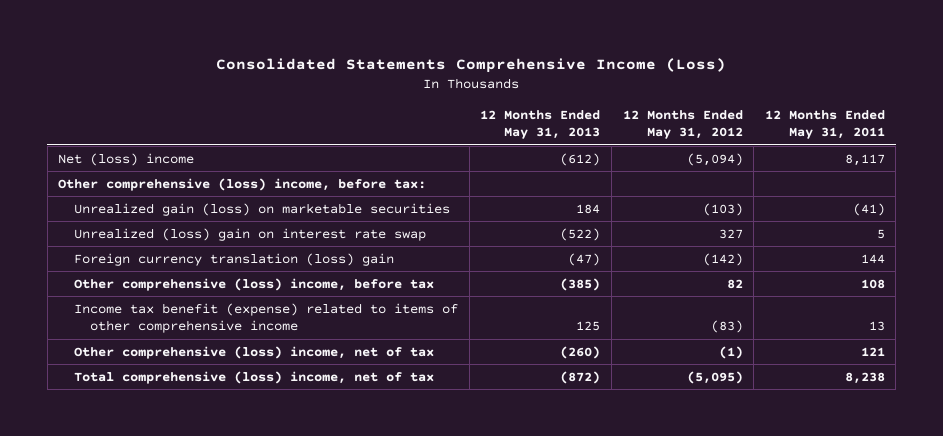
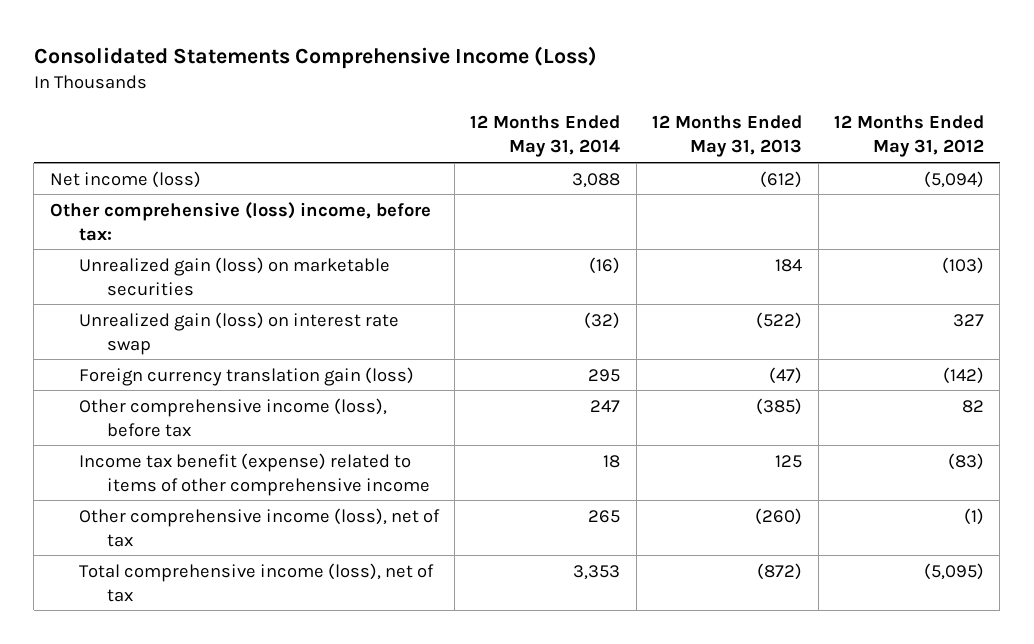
[764,110,885,140] 12 Months Ended May 31, 2011 -> none
none -> [470,115,621,158] 12 Months Ended May 31, 2014
[58,152,195,166] Net (loss) income -> [49,170,201,188] Net income (loss)
[74,227,427,241] Unrealized (loss) gain on interest rate swap -> [78,311,399,355] Unrealized gain (loss) on interest rate swap
[74,252,395,266] Foreign currency translation (loss) gain -> [78,366,414,386] Foreign currency translation gain (loss)
[74,277,435,291] Other comprehensive (loss) income, before tax -> [78,397,387,437] Other comprehensive income (loss), before tax
[74,345,435,359] Other comprehensive (loss) income, net of tax -> [78,507,440,547] Other comprehensive income (loss), net of tax
[74,370,435,384] Total comprehensive (loss) income, net of tax -> [78,562,434,602] Total comprehensive income (loss), net of tax

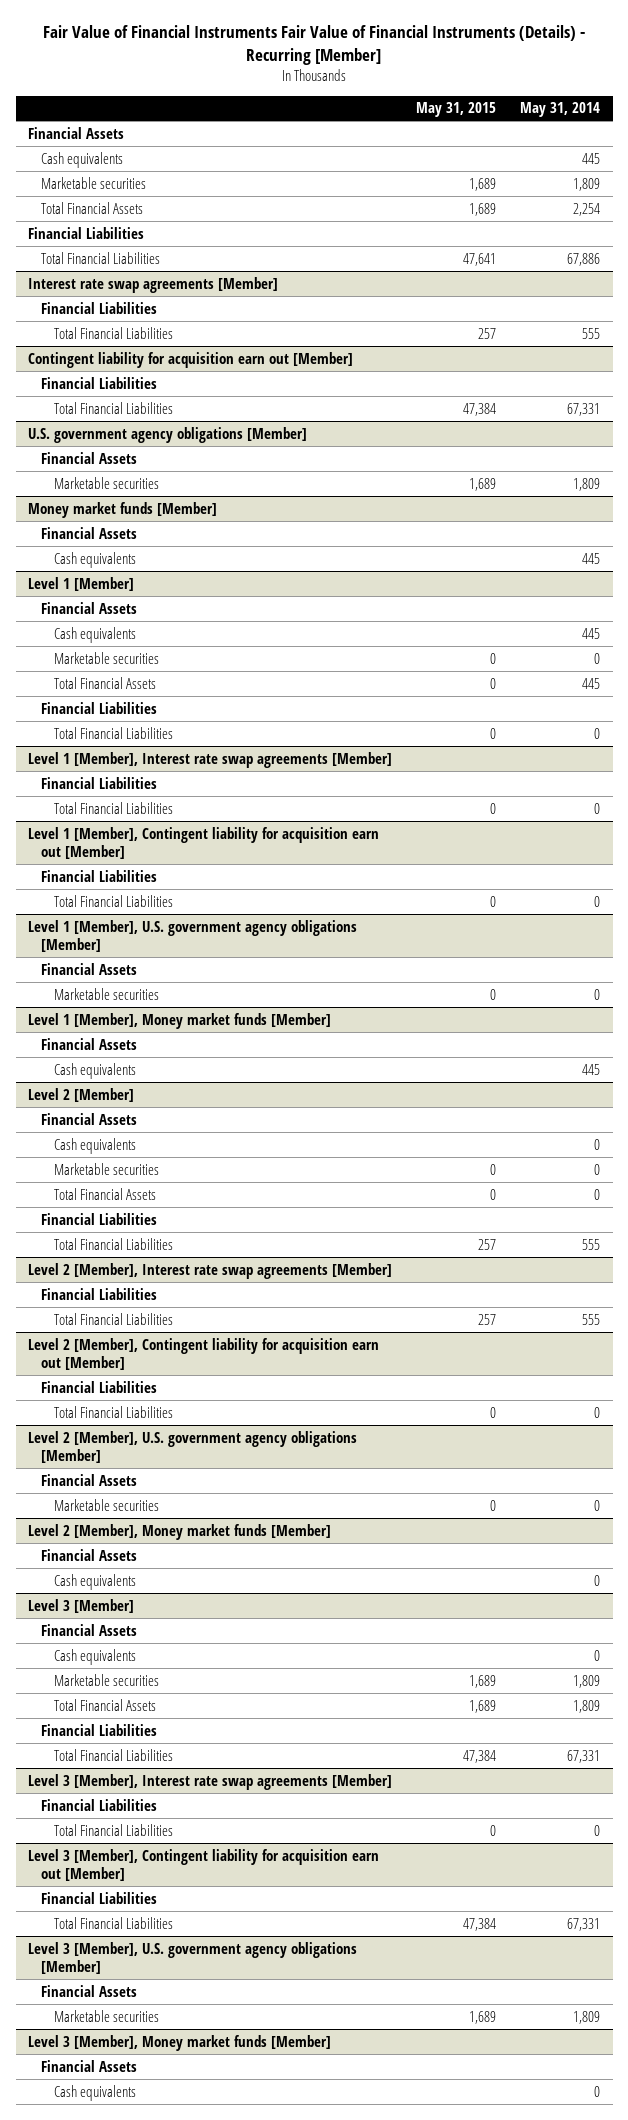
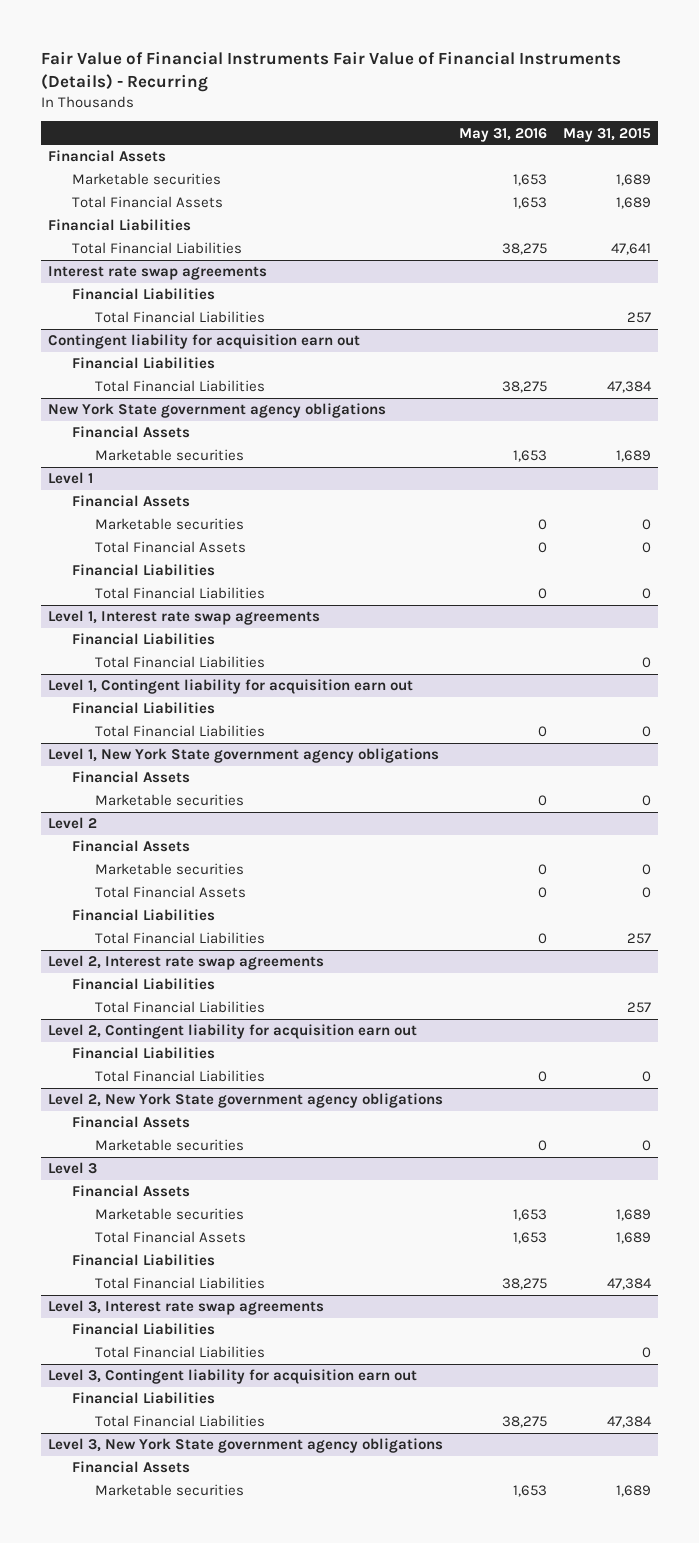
[43,25,586,66] Fair Value of Financial Instruments Fair Value of Financial Instruments (Details) - Recurring [Member] -> [40,50,621,92] Fair Value of Financial Instruments Fair Value of Financial Instruments (Details) - Recurring
[520,102,601,118] May 31, 2014 -> none
none -> [459,127,548,142] May 31, 2016
[40,151,123,168] Cash equivalents -> none
[27,276,278,293] Interest rate swap agreements [Member] -> [48,266,268,281] Interest rate swap agreements
[27,351,353,368] Contingent liability for acquisition earn out [Member] -> [48,334,361,350] Contingent liability for acquisition earn out
[27,426,307,443] U.S. government agency obligations [Member] -> [48,403,387,419] New York State government agency obligations
[40,526,137,539] Financial Assets -> none
[53,551,136,568] Cash equivalents -> none
[27,576,134,591] Level 1 [Member] -> none
[27,501,217,518] Money market funds [Member] -> [48,472,94,485] Level 1
[53,626,136,643] Cash equivalents -> none
[27,751,392,768] Level 1 [Member], Interest rate swap agreements [Member] -> [48,610,321,626] Level 1, Interest rate swap agreements
[27,826,379,859] Level 1 [Member], Contingent liability for acquisition earn out [Member] -> [48,679,414,695] Level 1, Contingent liability for acquisition earn out
[27,919,357,952] Level 1 [Member], U.S. government agency obligations [Member] -> none
none -> [48,748,440,764] Level 1, New York State government agency obligations
[27,1012,331,1029] Level 1 [Member], Money market funds [Member] -> none
[40,1037,137,1050] Financial Assets -> none
[53,1062,136,1079] Cash equivalents -> none
[27,1087,134,1102] Level 2 [Member] -> [48,817,98,830] Level 2
[53,1137,136,1154] Cash equivalents -> none
[27,1262,392,1279] Level 2 [Member], Interest rate swap agreements [Member] -> [48,955,325,971] Level 2, Interest rate swap agreements
[27,1337,379,1370] Level 2 [Member], Contingent liability for acquisition earn out [Member] -> [48,1024,418,1040] Level 2, Contingent liability for acquisition earn out
[27,1430,357,1463] Level 2 [Member], U.S. government agency obligations [Member] -> none
none -> [48,1093,444,1109] Level 2, New York State government agency obligations
[27,1523,331,1540] Level 2 [Member], Money market funds [Member] -> none
[40,1548,137,1561] Financial Assets -> none
[53,1573,136,1590] Cash equivalents -> none
[27,1598,134,1613] Level 3 [Member] -> [48,1162,98,1175] Level 3
[53,1648,136,1665] Cash equivalents -> none
[27,1773,392,1790] Level 3 [Member], Interest rate swap agreements [Member] -> [48,1300,325,1316] Level 3, Interest rate swap agreements
[27,1848,379,1881] Level 3 [Member], Contingent liability for acquisition earn out [Member] -> [48,1369,418,1385] Level 3, Contingent liability for acquisition earn out
[27,1941,357,1974] Level 3 [Member], U.S. government agency obligations [Member] -> none
none -> [48,1438,444,1454] Level 3, New York State government agency obligations
[27,2034,331,2051] Level 3 [Member], Money market funds [Member] -> none
[40,2059,137,2072] Financial Assets -> none
[53,2084,136,2101] Cash equivalents -> none

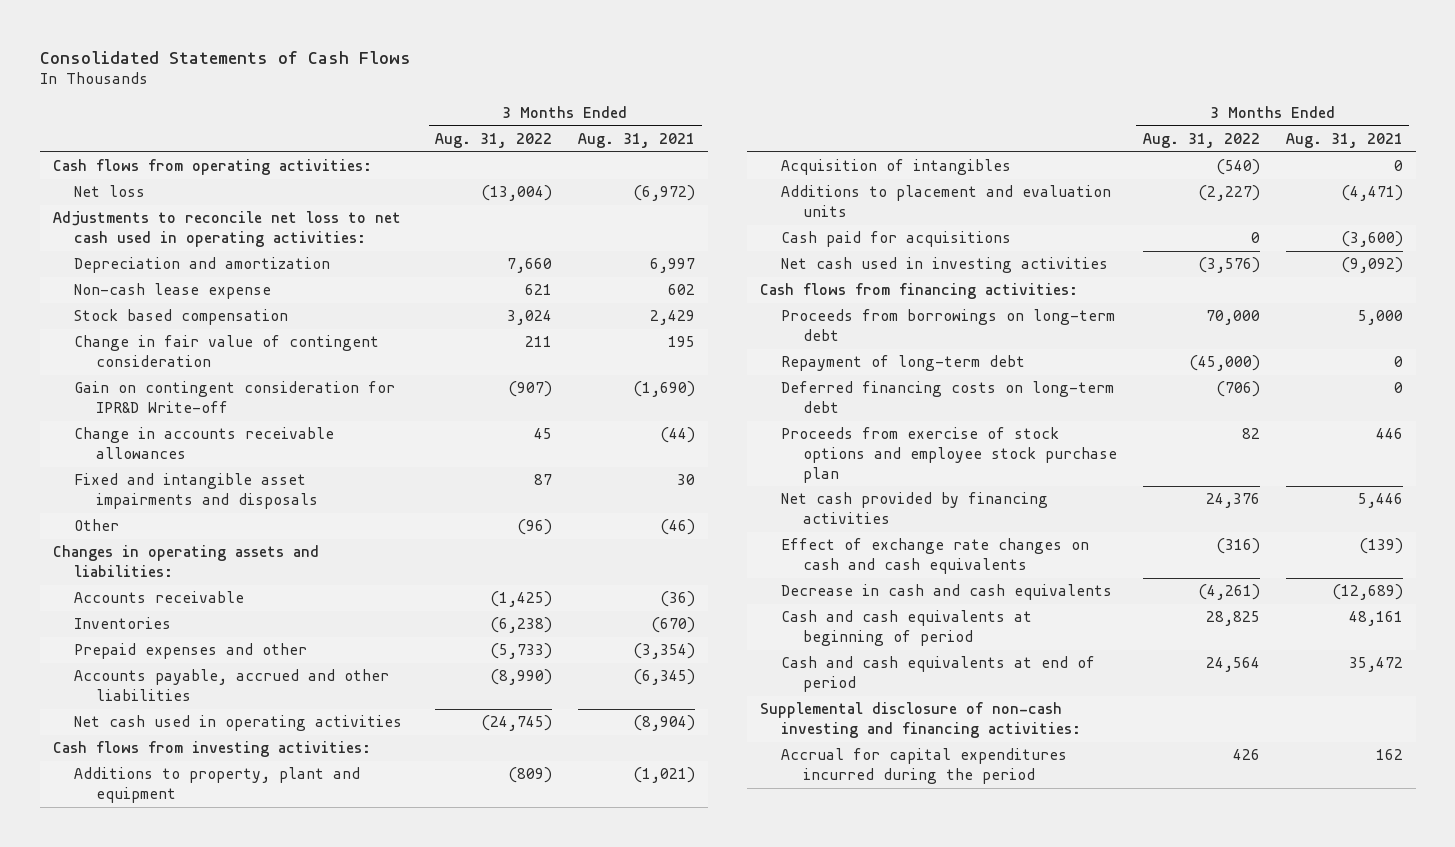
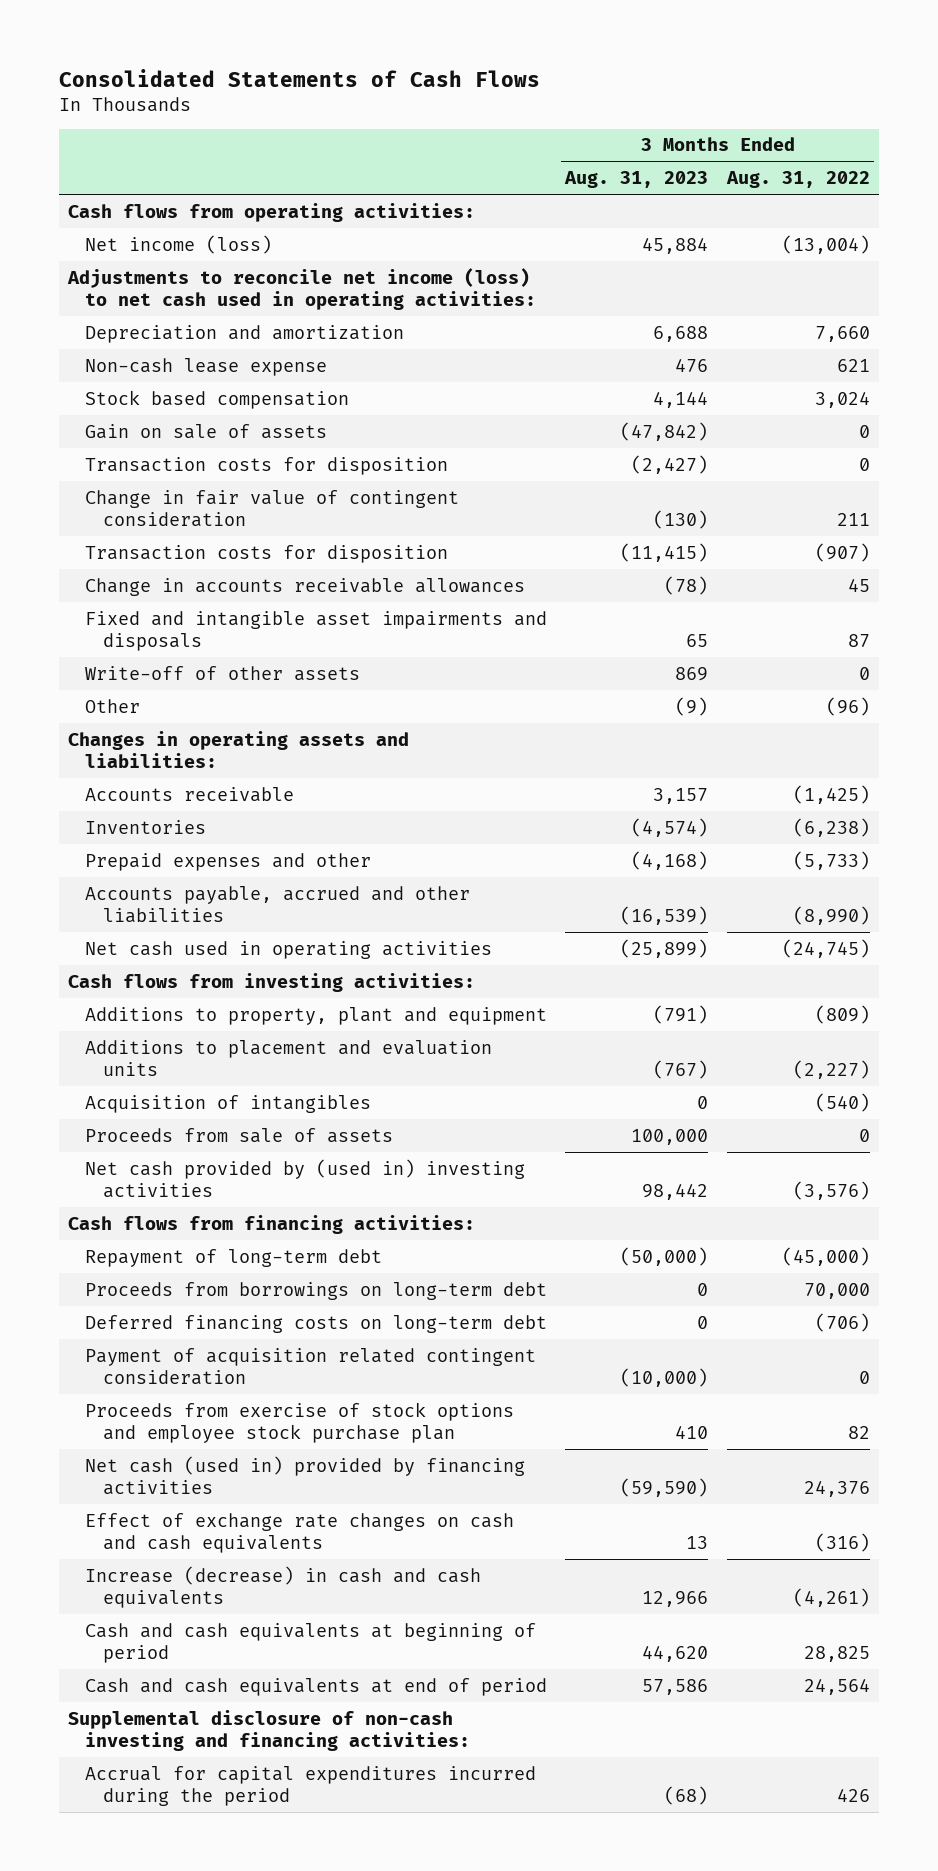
[578,133,696,149] Aug. 31, 2021 -> none
none -> [564,171,709,189] Aug. 31, 2023
[74,185,146,198] Net loss -> [85,234,273,254] Net income (loss)
[52,211,401,248] Adjustments to reconcile net loss to net cash used in operating activities: -> [66,267,537,311] Adjustments to reconcile net income (loss) to net cash used in operating activities:
none -> [85,423,328,439] Gain on sale of assets
none -> [85,456,449,475] Transaction costs for disposition
[74,381,396,414] Gain on contingent consideration for IPR&D Write-off -> [85,544,449,563] Transaction costs for disposition
none -> [85,665,361,681] Write-off of other assets
[781,231,1012,248] Cash paid for acquisitions -> none
[781,159,1012,176] Acquisition of intangibles -> [85,1094,372,1113] Acquisition of intangibles
none -> [85,1127,394,1143] Proceeds from sale of assets
[781,257,1109,274] Net cash used in investing activities -> [85,1158,526,1199] Net cash provided by (used in) investing activities
[781,309,1116,342] Proceeds from borrowings on long-term debt -> [85,1281,548,1300] Proceeds from borrowings on long-term debt
none -> [85,1347,537,1386] Payment of acquisition related contingent consideration
[781,492,1049,525] Net cash provided by financing activities -> [85,1455,526,1496] Net cash (used in) provided by financing activities
[781,584,1113,601] Decrease in cash and cash equivalents -> [85,1565,482,1609] Increase (decrease) in cash and cash equivalents

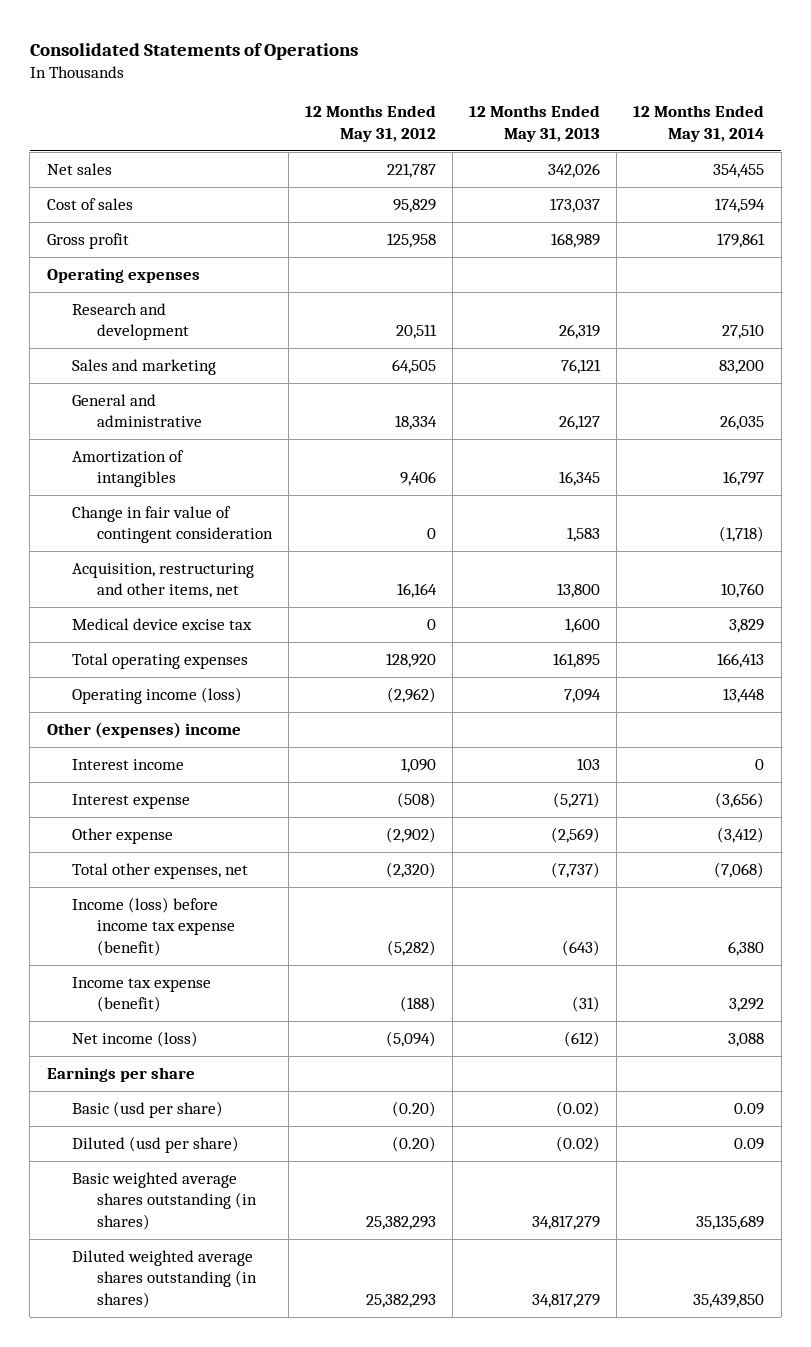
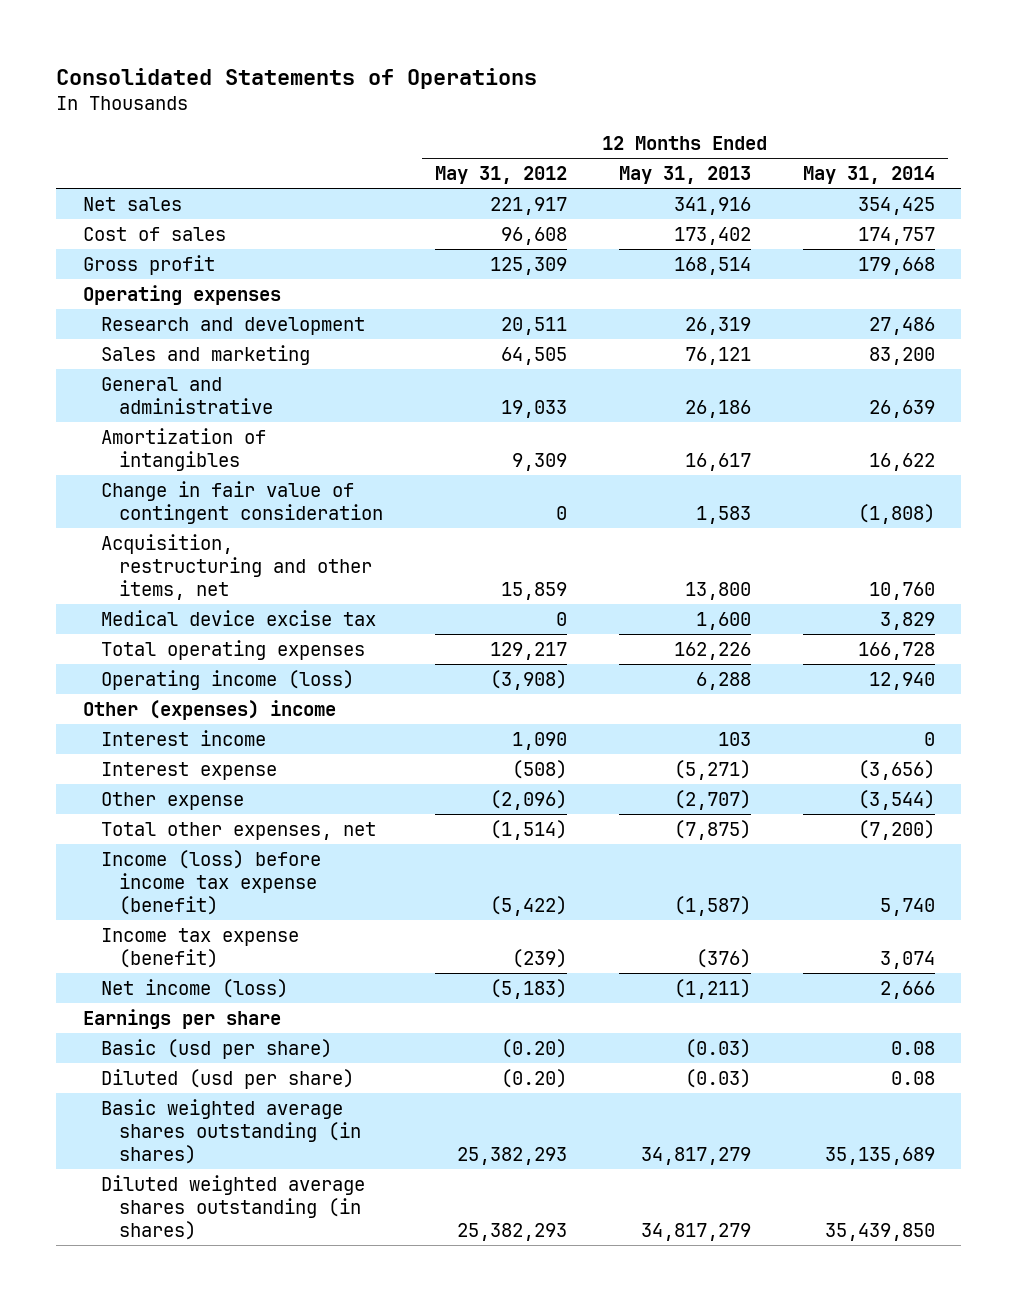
[386,162,436,178] 221,787 -> [489,196,567,215] 221,917
[548,162,601,178] 342,026 -> [674,196,752,215] 341,916
[713,163,765,178] 354,455 -> [858,196,936,215] 354,425
[392,198,436,213] 95,829 -> [500,226,567,245] 96,608
[550,197,601,213] 173,037 -> [674,226,752,245] 173,402
[715,197,766,213] 174,594 -> [858,226,936,245] 174,757
[386,232,436,248] 125,958 -> [489,256,567,275] 125,309
[551,232,601,248] 168,989 -> [674,256,752,275] 168,514
[717,232,766,248] 179,861 -> [858,256,936,275] 179,668
[722,324,765,340] 27,510 -> [869,316,936,335] 27,486
[394,415,437,431] 18,334 -> [500,399,567,418] 19,033
[559,415,601,431] 26,127 -> [685,399,752,418] 26,186
[720,415,765,431] 26,035 -> [869,399,936,418] 26,639
[399,471,436,487] 9,406 -> [511,452,567,471] 9,309
[559,471,601,487] 16,345 -> [685,452,752,471] 16,617
[723,471,765,487] 16,797 -> [869,452,936,471] 16,622
[719,526,765,543] (1,718) -> [858,503,936,524] (1,808)
[396,583,437,599] 16,164 -> [500,582,567,601] 15,859
[385,652,436,668] 128,920 -> [489,641,567,660] 129,217
[553,652,601,668] 161,895 -> [674,641,752,660] 162,226
[717,652,765,668] 166,413 -> [858,641,936,660] 166,728
[386,686,436,703] (2,962) -> [489,669,567,690] (3,908)
[564,688,602,703] 7,094 -> [696,671,752,690] 6,288
[723,687,765,703] 13,448 -> [869,671,936,690] 12,940
[385,826,436,843] (2,902) -> [489,789,567,810] (2,096)
[551,826,601,843] (2,569) -> [674,789,752,810] (2,707)
[717,826,765,843] (3,412) -> [858,789,936,810] (3,544)
[385,861,436,878] (2,320) -> [489,819,567,840] (1,514)
[551,861,601,878] (7,737) -> [674,819,752,840] (7,875)
[714,861,765,878] (7,068) -> [858,819,936,840] (7,200)
[386,939,436,956] (5,282) -> [489,896,567,917] (5,422)
[562,939,601,956] (643) -> [674,896,752,917] (1,587)
[728,940,765,956] 6,380 -> [880,898,936,917] 5,740
[399,996,436,1013] (188) -> [511,948,567,968] (239)
[572,996,601,1013] (31) -> [696,948,752,968] (376)
[729,998,765,1013] 3,292 -> [880,950,936,969] 3,074
[385,1030,436,1047] (5,094) -> [489,978,567,999] (5,183)
[564,1030,601,1047] (612) -> [674,978,752,999] (1,211)
[728,1032,765,1047] 3,088 -> [880,980,936,999] 2,666
[556,1100,601,1117] (0.02) -> [685,1038,752,1058] (0.03)
[734,1102,765,1115] 0.09 -> [891,1040,936,1055] 0.08
[556,1135,601,1152] (0.02) -> [685,1068,752,1088] (0.03)
[734,1137,765,1150] 0.09 -> [891,1070,936,1085] 0.08

